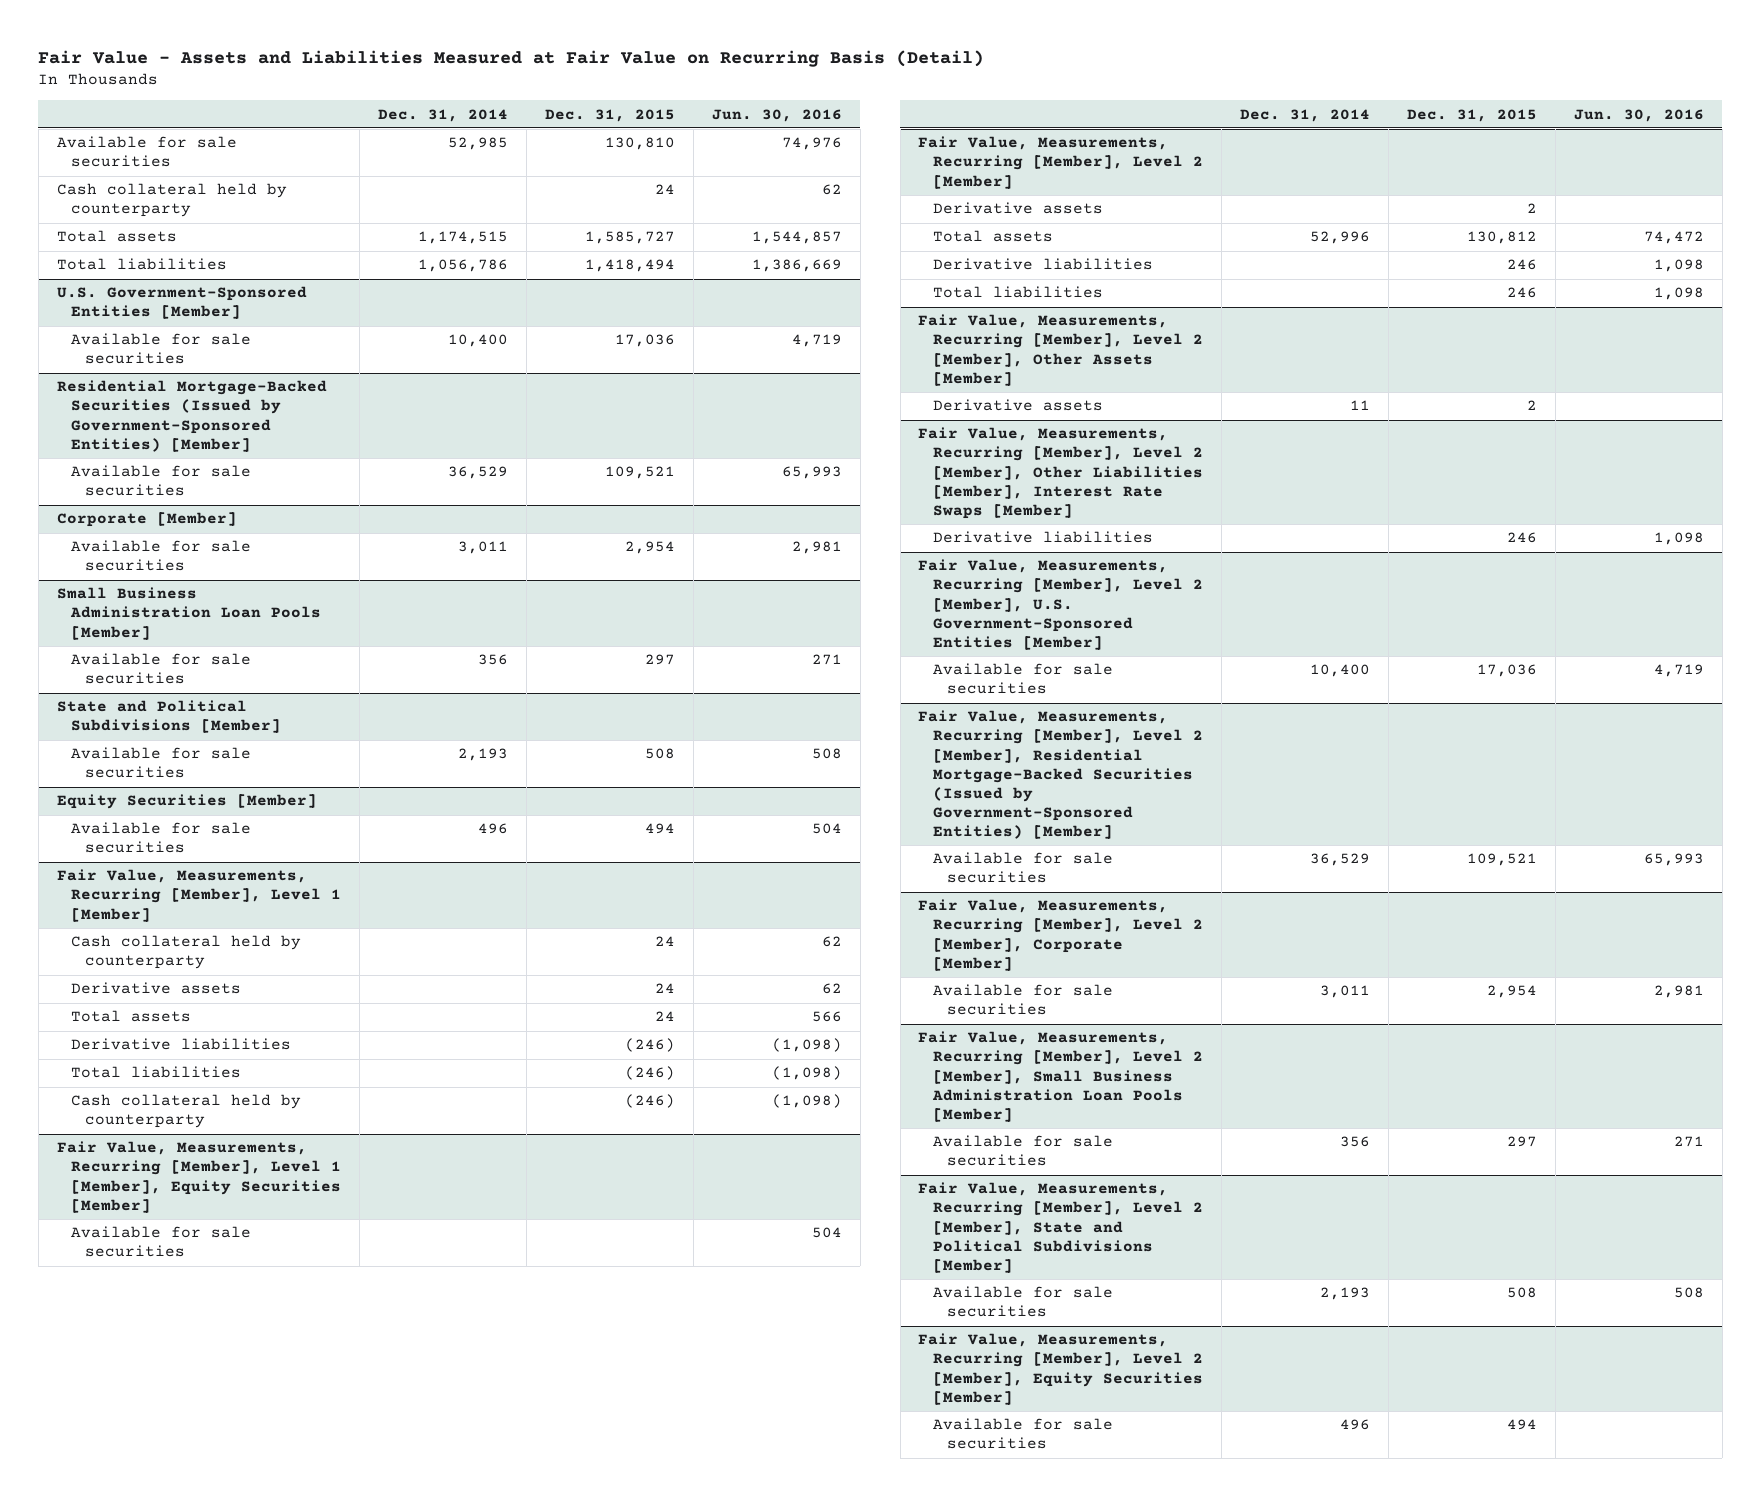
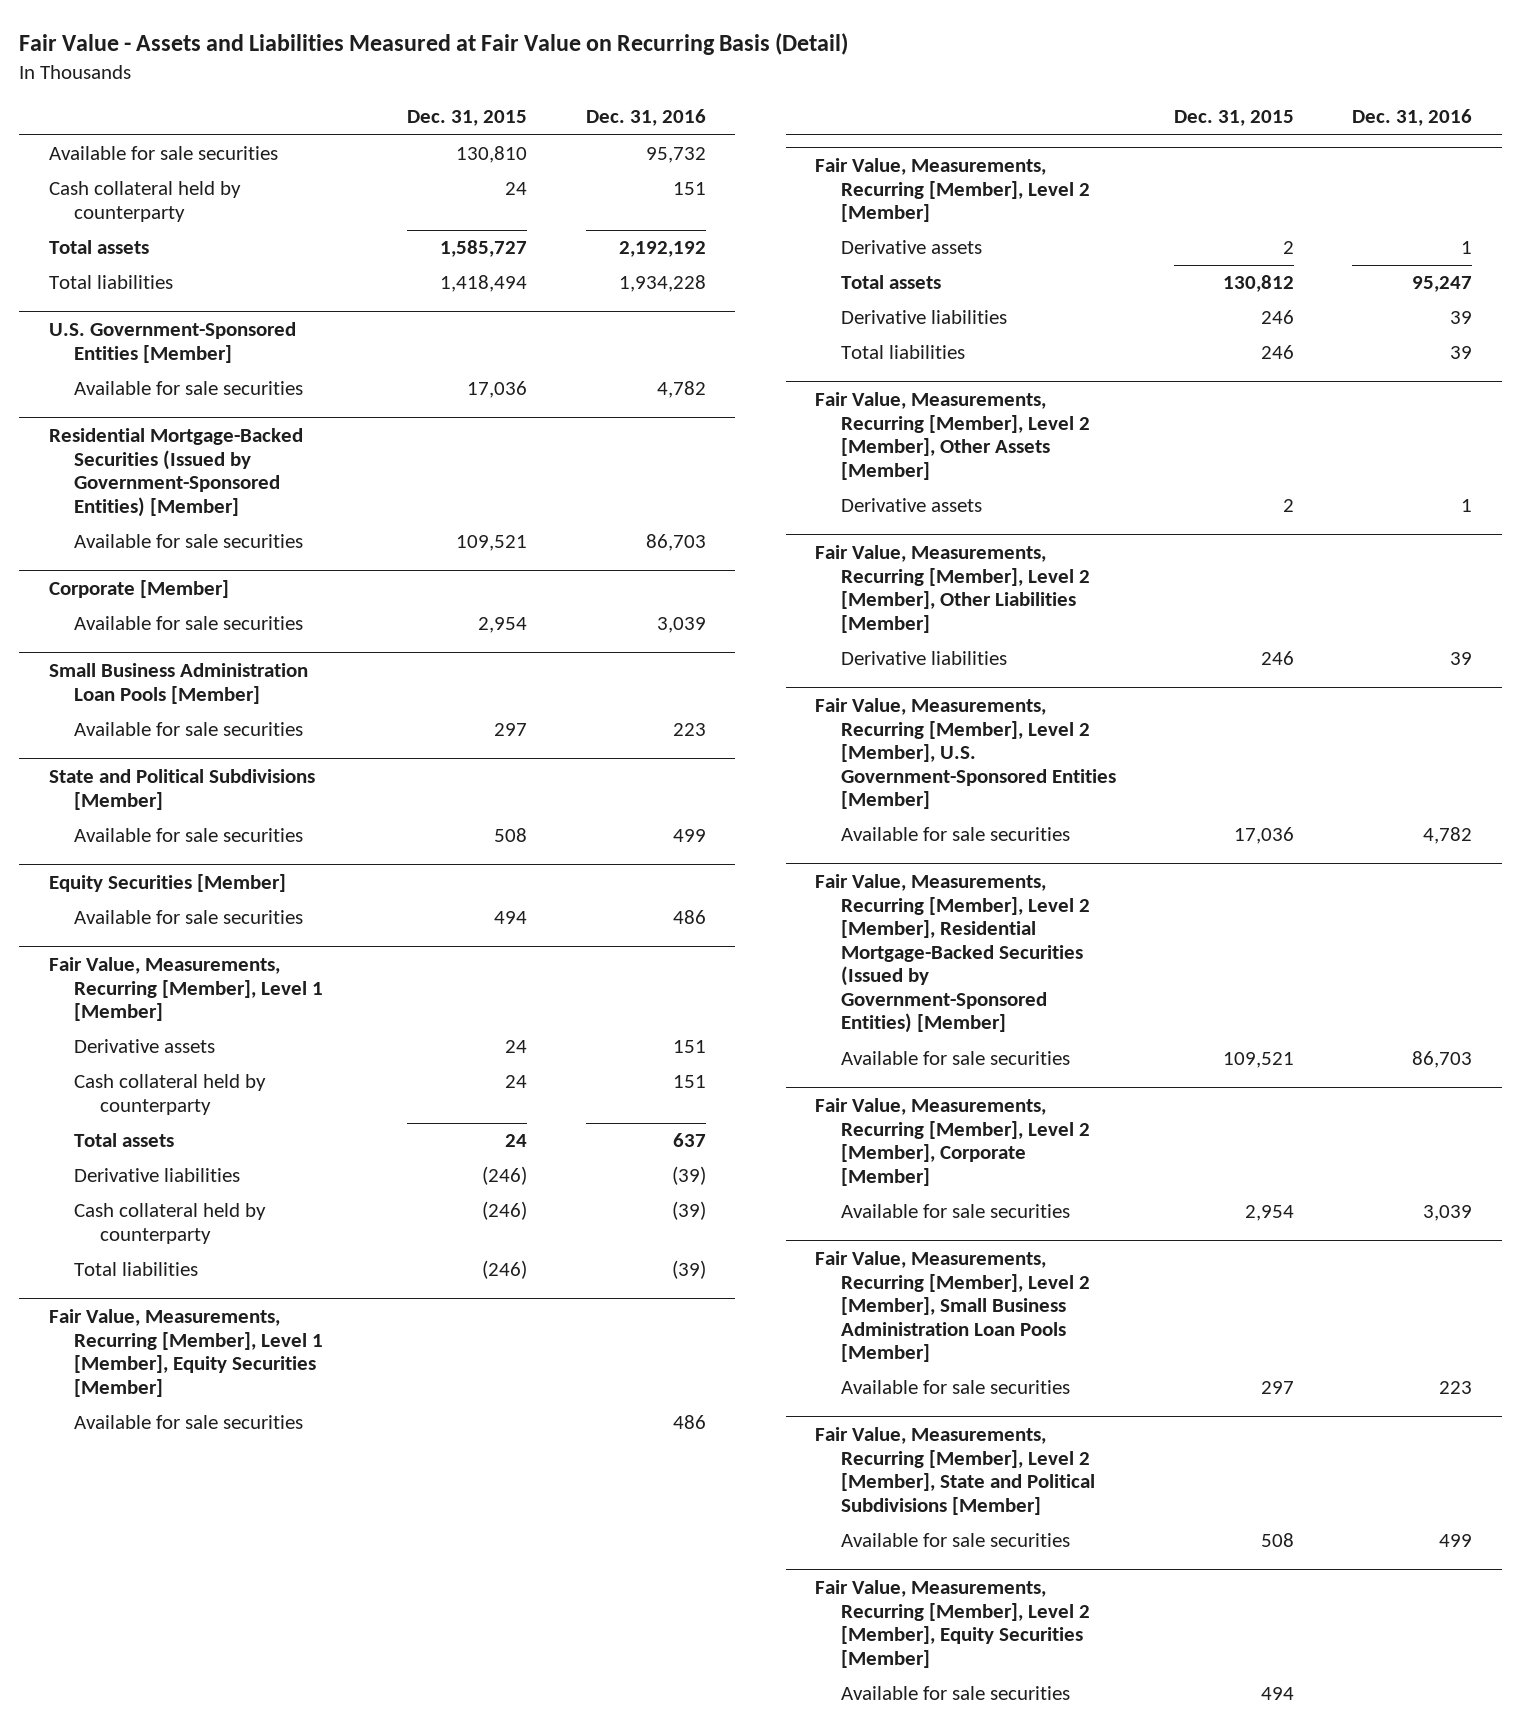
[377,108,508,122] Dec. 31, 2014 -> none
[711,108,842,122] Jun. 30, 2016 -> none
none -> [585,109,706,127] Dec. 31, 2016
[71,935,302,970] Cash collateral held by counterparty -> [74,1074,267,1115] Cash collateral held by counterparty
[71,1066,242,1079] Total liabilities -> [74,1262,199,1277] Total liabilities
[918,427,1203,519] Fair Value, Measurements, Recurring [Member], Level 2 [Member], Other Liabilities [Member], Interest Rate Swaps [Member] -> [815,545,1090,633] Fair Value, Measurements, Recurring [Member], Level 2 [Member], Other Liabilities [Member]

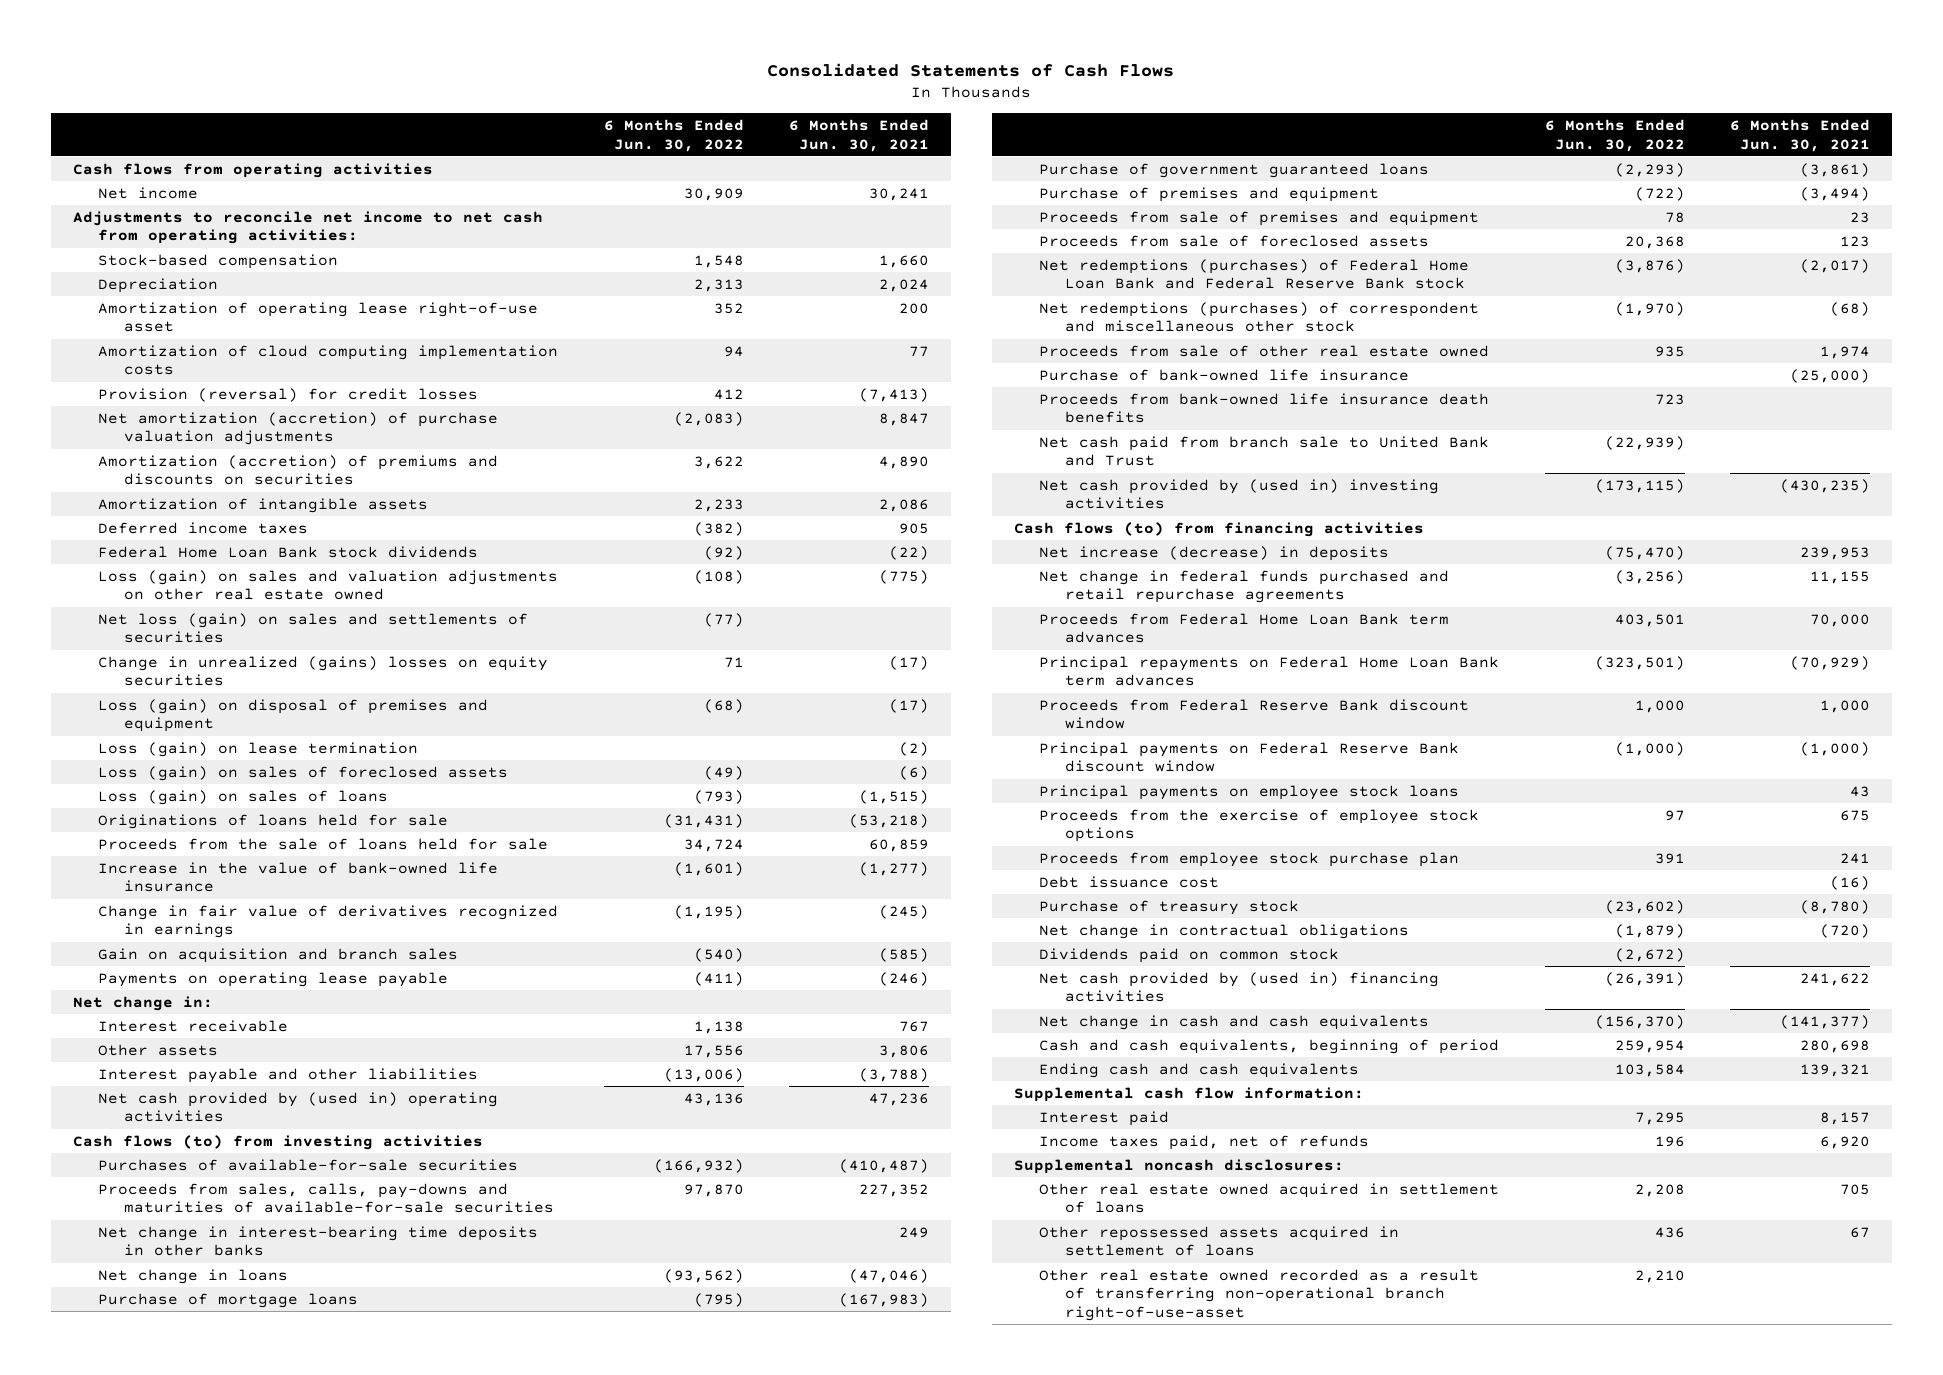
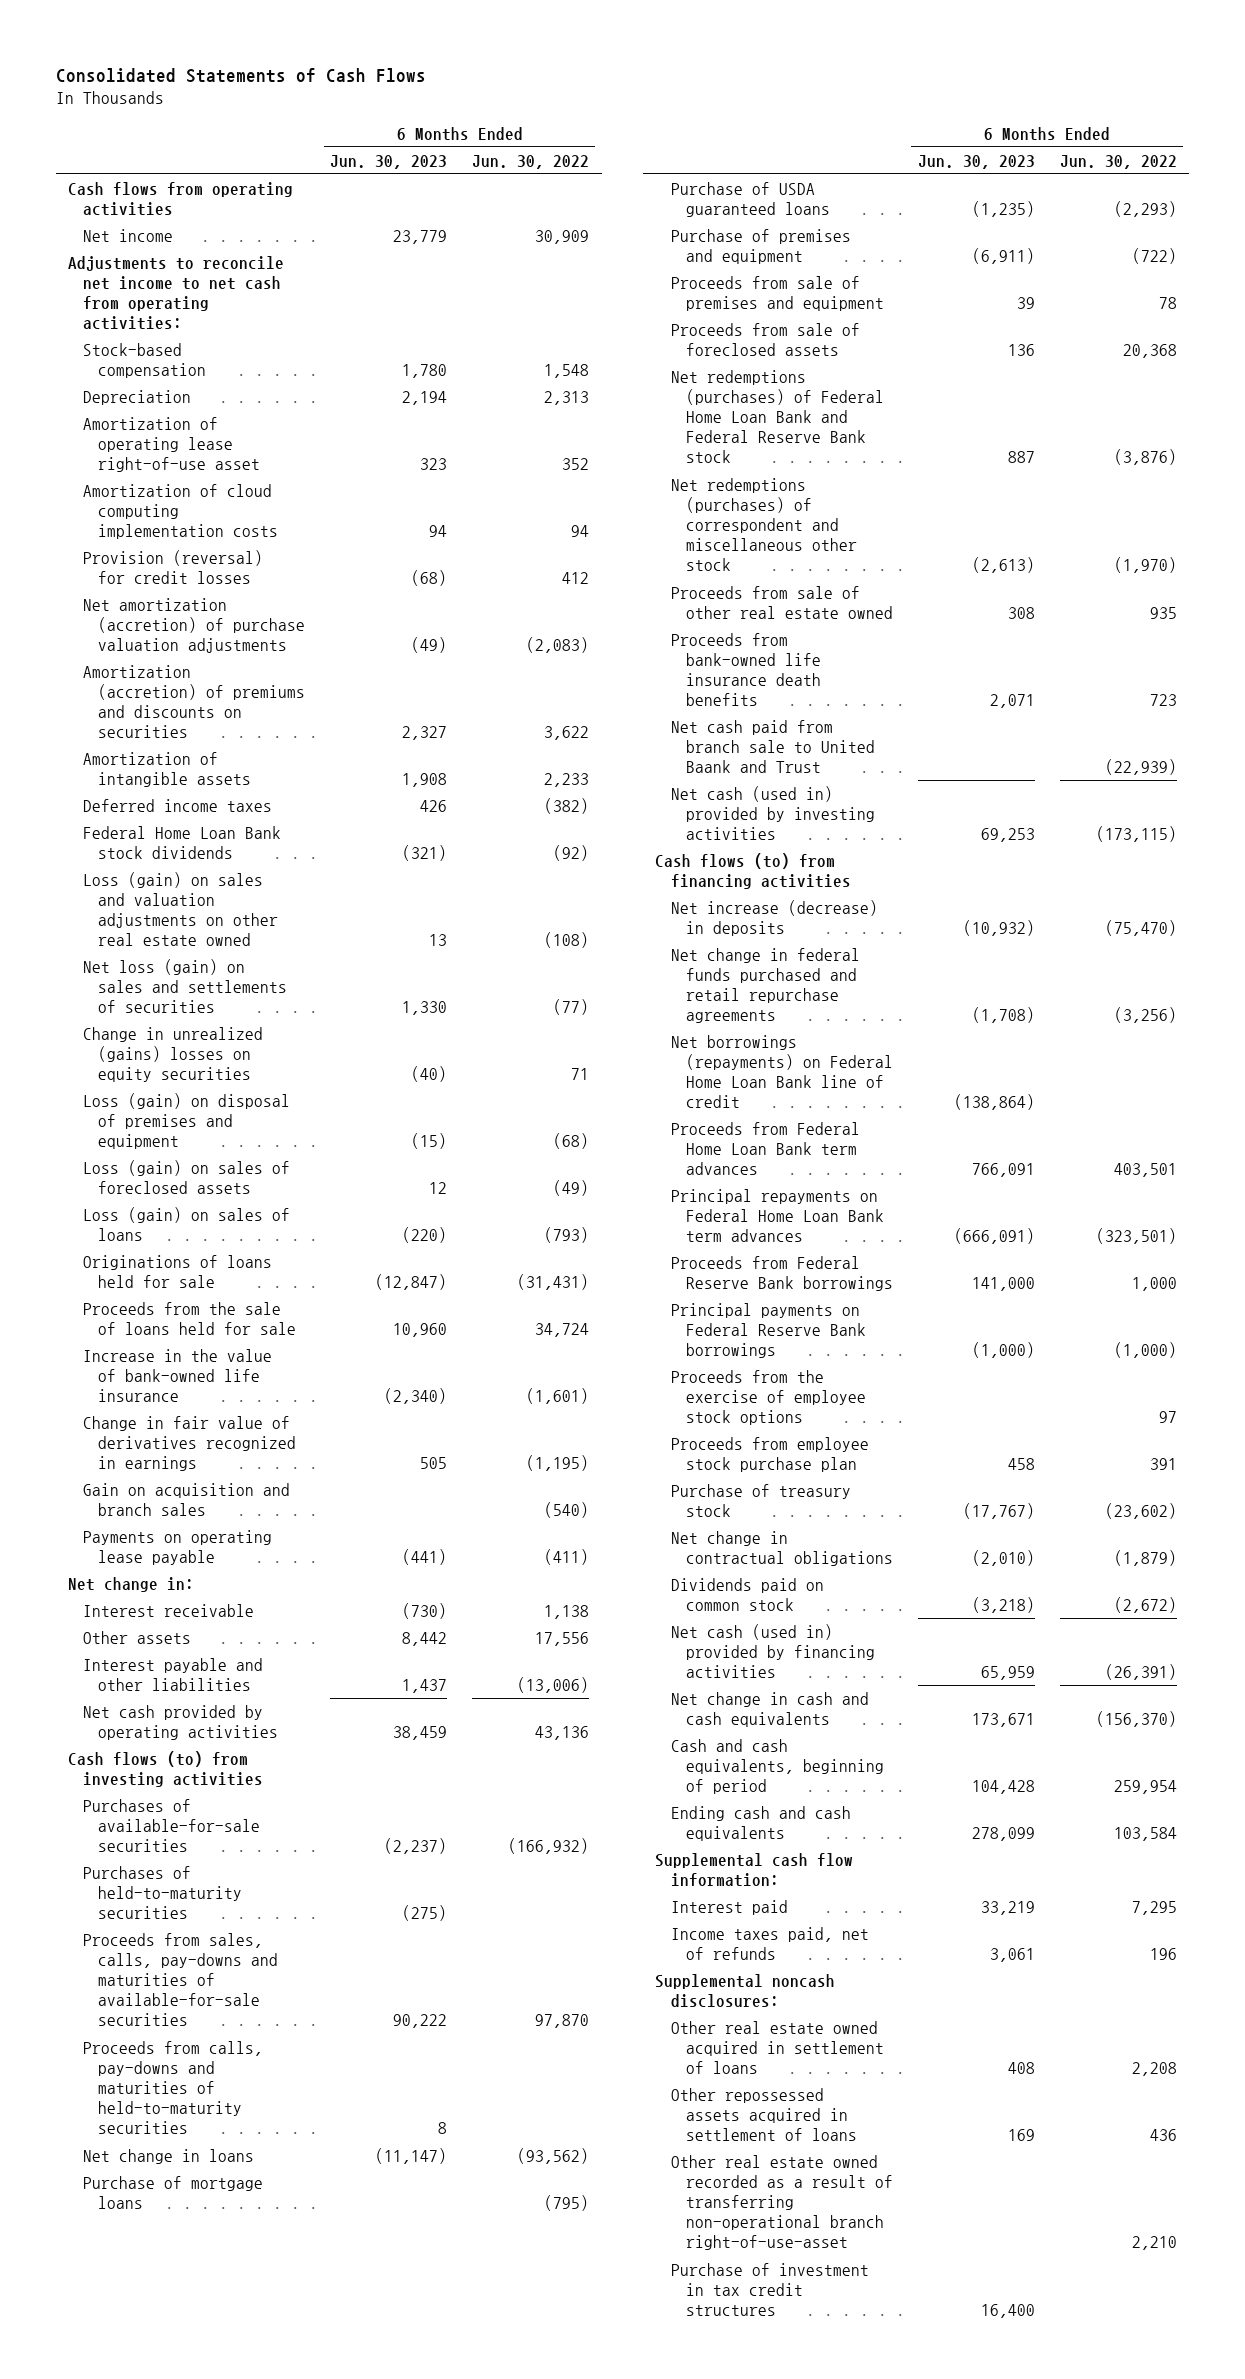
[788,119,929,152] 6 Months Ended Jun. 30, 2021 -> none
none -> [330,154,448,169] Jun. 30, 2023
[98,741,419,757] Loss (gain) on lease termination -> none
[98,1091,499,1123] Net cash provided by (used in) operating activities -> [83,1704,279,1740] Net cash provided by operating activities
none -> [83,1865,243,1920] Purchases of held-to-maturity securities
[98,1225,539,1257] Net change in interest-bearing time deposits in other banks -> none
none -> [83,2040,264,2135] Proceeds from calls, pay-downs and maturities of held-to-maturity securities
[1039,162,1430,178] Purchase of government guaranteed loans -> [670,181,830,217] Purchase of USDA guaranteed loans
[1039,368,1410,381] Purchase of bank-owned life insurance -> none
[1039,435,1490,467] Net cash paid from branch sale to United Bank and Trust -> [670,719,875,774] Net cash paid from branch sale to United Baank and Trust
[1039,478,1440,510] Net cash provided by (used in) investing activities -> [670,785,875,841] Net cash (used in) provided by investing activities
none -> [670,1034,893,1109] Net borrowings (repayments) on Federal Home Loan Bank line of credit
[1039,784,1460,800] Principal payments on employee stock loans -> none
[1039,698,1470,730] Proceeds from Federal Reserve Bank discount window -> [670,1255,893,1291] Proceeds from Federal Reserve Bank borrowings
[1039,741,1460,773] Principal payments on Federal Reserve Bank discount window -> [670,1302,866,1359] Principal payments on Federal Reserve Bank borrowings
[1039,875,1220,888] Debt issuance cost -> none
[1039,971,1440,1003] Net cash provided by (used in) financing activities -> [670,1623,875,1679] Net cash (used in) provided by financing activities
none -> [670,2262,869,2317] Purchase of investment in tax credit structures

